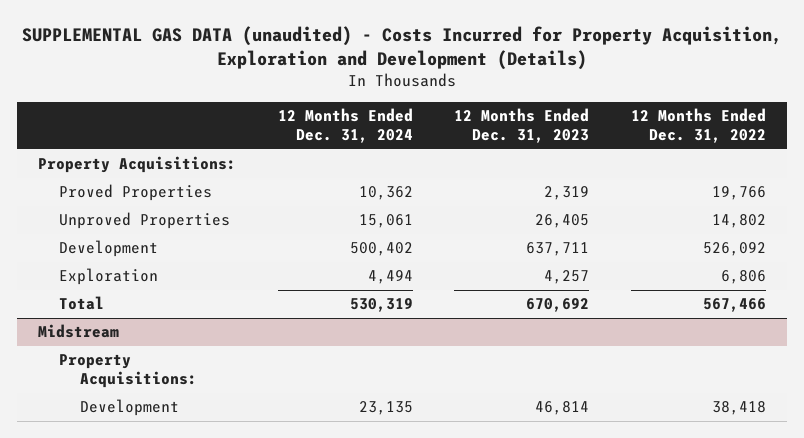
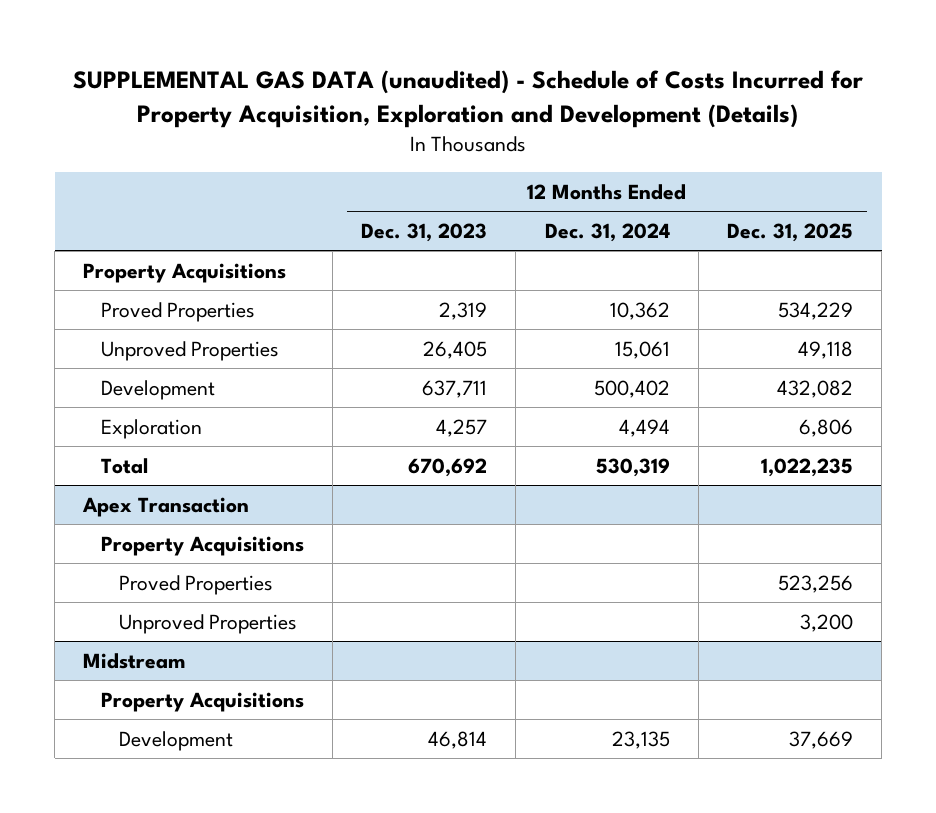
[21,25,782,71] SUPPLEMENTAL GAS DATA (unaudited) - Costs Incurred for Property Acquisition, Exploration and Development (Details) -> [73,70,864,128] SUPPLEMENTAL GAS DATA (unaudited) - Schedule of Costs Incurred for Property Acquisition, Exploration and Development (Details)
[631,108,767,144] 12 Months Ended Dec. 31, 2022 -> none
none -> [726,222,853,242] Dec. 31, 2025
[37,156,236,174] Property Acquisitions: -> [83,262,287,283] Property Acquisitions
none -> [82,496,250,517] Apex Transaction
none -> [100,535,304,556] Property Acquisitions
none -> [118,574,273,595] Proved Properties
none -> [118,613,297,634] Unproved Properties
[58,354,197,389] Property Acquisitions: -> [100,691,304,712] Property Acquisitions

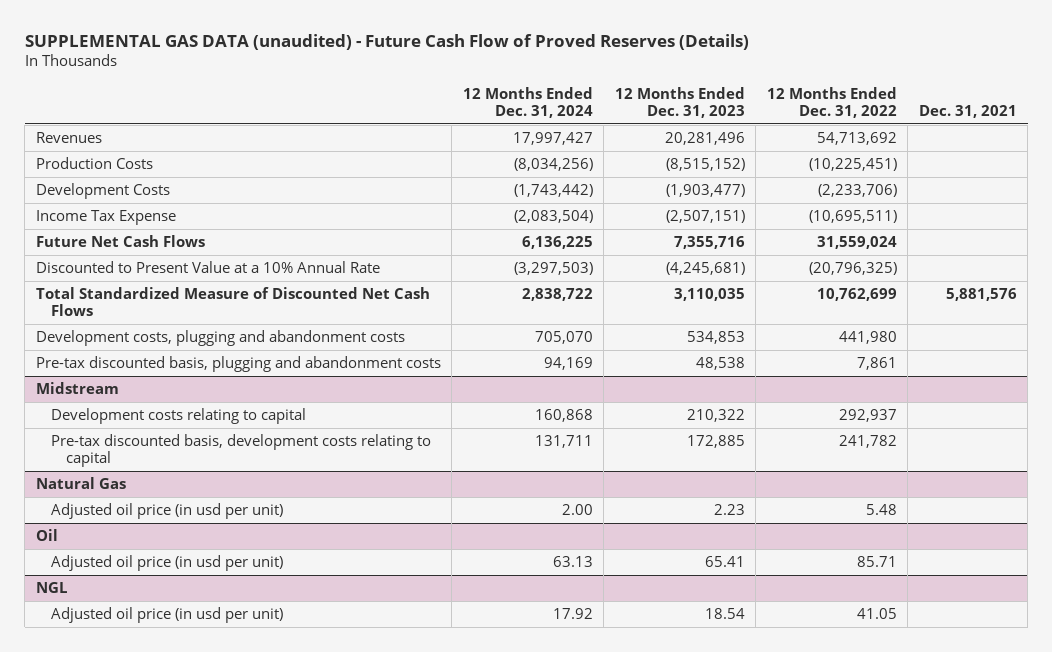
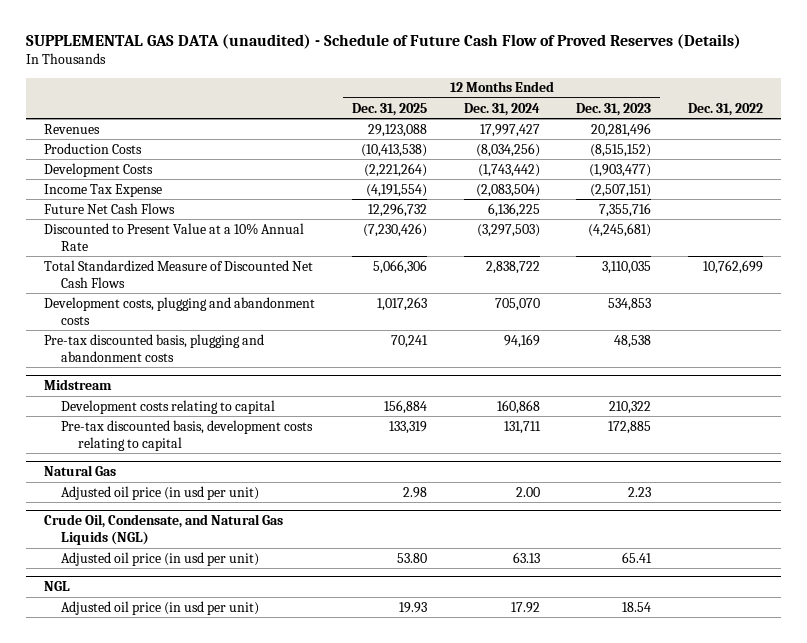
[24,33,749,50] SUPPLEMENTAL GAS DATA (unaudited) - Future Cash Flow of Proved Reserves (Details) -> [25,34,741,50] SUPPLEMENTAL GAS DATA (unaudited) - Schedule of Future Cash Flow of Proved Reserves (Details)
[766,86,897,119] 12 Months Ended Dec. 31, 2022 -> none
[918,105,1017,119] Dec. 31, 2021 -> none
none -> [351,102,427,116] Dec. 31, 2025
none -> [687,102,763,116] Dec. 31, 2022
[35,528,58,541] Oil -> [44,514,284,546] Crude Oil, Condensate, and Natural Gas Liquids (NGL)

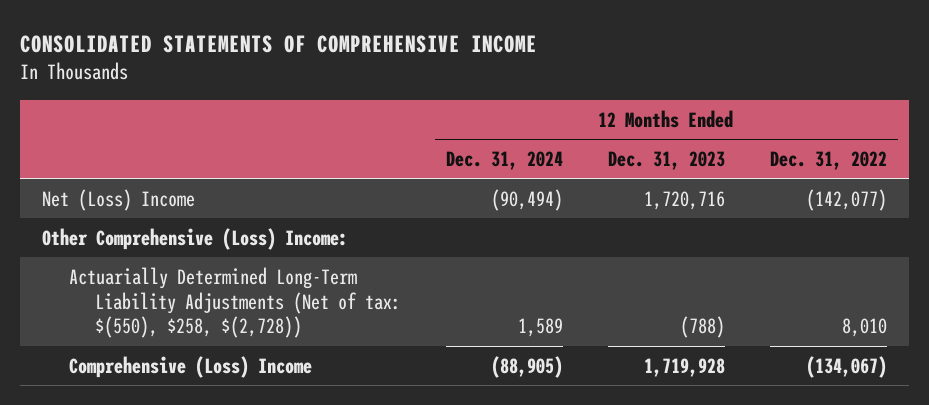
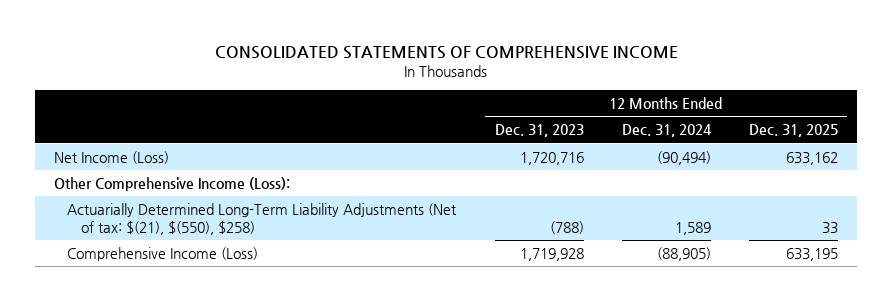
[769,151,887,171] Dec. 31, 2022 -> none
none -> [748,124,838,138] Dec. 31, 2025
[42,188,196,211] Net (Loss) Income -> [54,151,170,165] Net Income (Loss)
[42,227,349,250] Other Comprehensive (Loss) Income: -> [54,177,291,192] Other Comprehensive Income (Loss):
[68,266,402,339] Actuarially Determined Long-Term Liability Adjustments (Net of tax: $(550), $258, $(2,728)) -> [67,203,458,236] Actuarially Determined Long-Term Liability Adjustments (Net of tax: $(21), $(550), $258)
[68,355,312,378] Comprehensive (Loss) Income -> [67,247,259,262] Comprehensive Income (Loss)

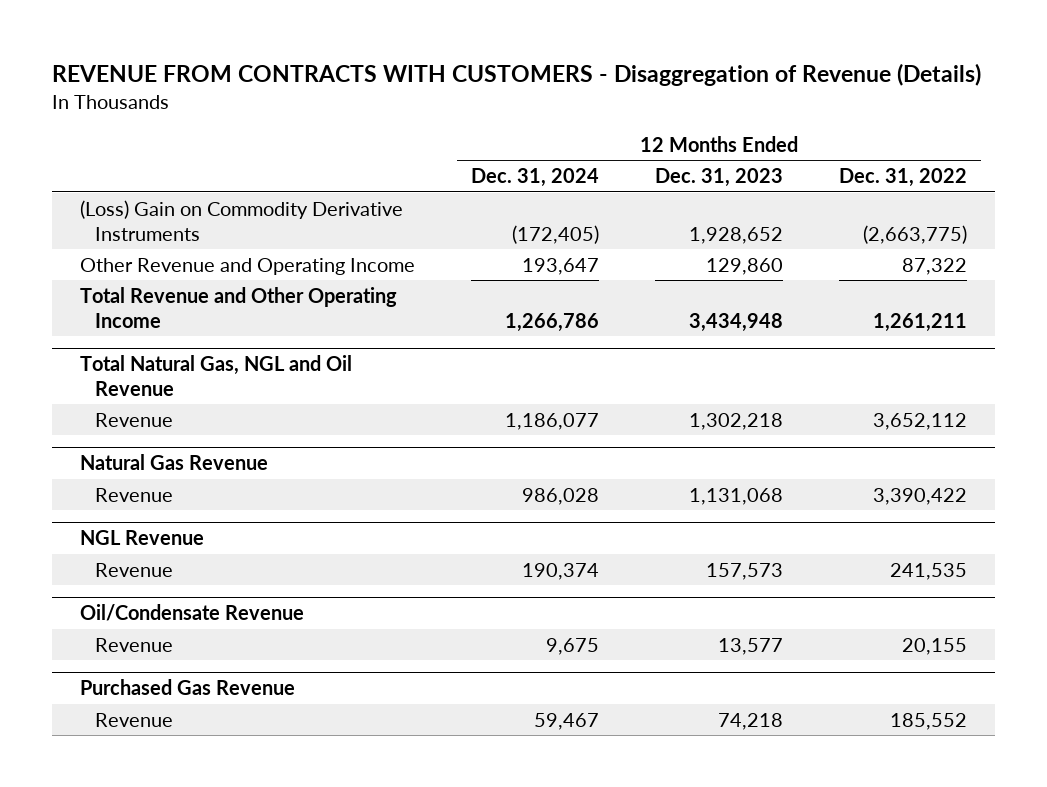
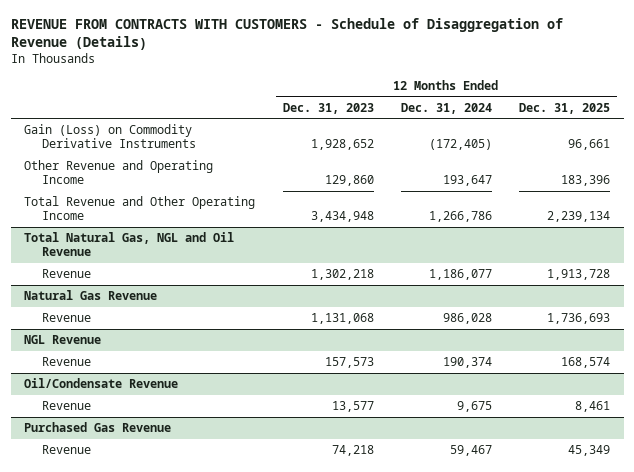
[51,63,981,87] REVENUE FROM CONTRACTS WITH CUSTOMERS - Disaggregation of Revenue (Details) -> [10,17,563,51] REVENUE FROM CONTRACTS WITH CUSTOMERS - Schedule of Disaggregation of Revenue (Details)
[839,168,968,188] Dec. 31, 2022 -> none
none -> [519,102,611,114] Dec. 31, 2025
[79,199,403,241] (Loss) Gain on Commodity Derivative Instruments -> [24,124,196,149] Gain (Loss) on Commodity Derivative Instruments

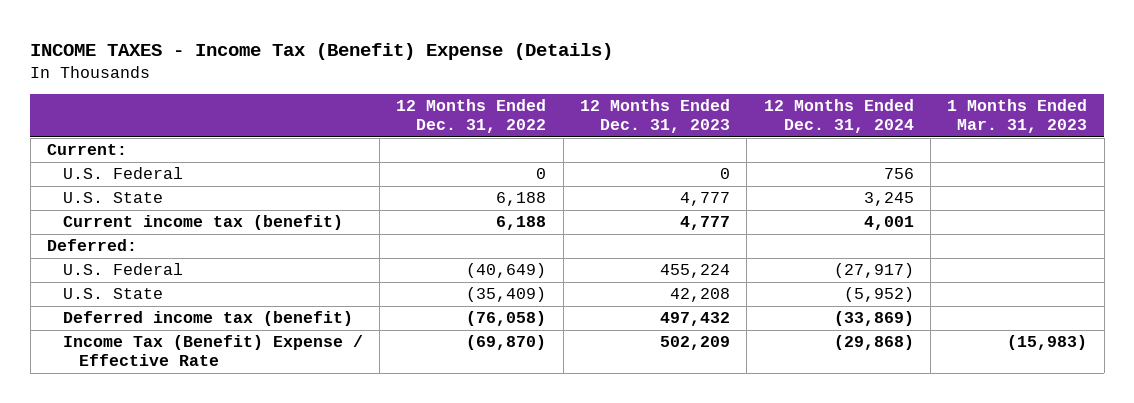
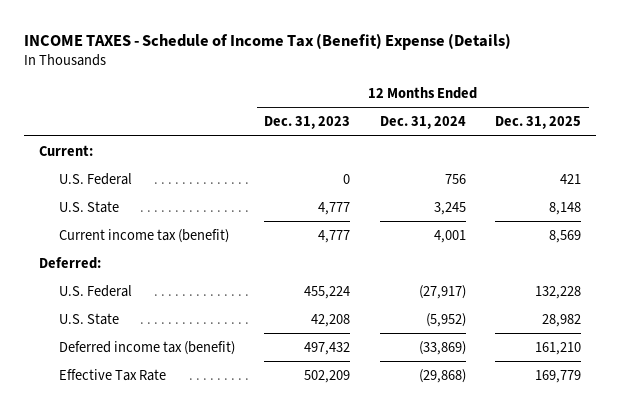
[30,42,614,60] INCOME TAXES - Income Tax (Benefit) Expense (Details) -> [23,33,511,51] INCOME TAXES - Schedule of Income Tax (Benefit) Expense (Details)
[396,99,547,134] 12 Months Ended Dec. 31, 2022 -> none
[947,99,1088,134] 1 Months Ended Mar. 31, 2023 -> none
none -> [495,116,582,130] Dec. 31, 2025
[62,335,363,367] Income Tax (Benefit) Expense / Effective Rate -> [58,368,166,381] Effective Tax Rate

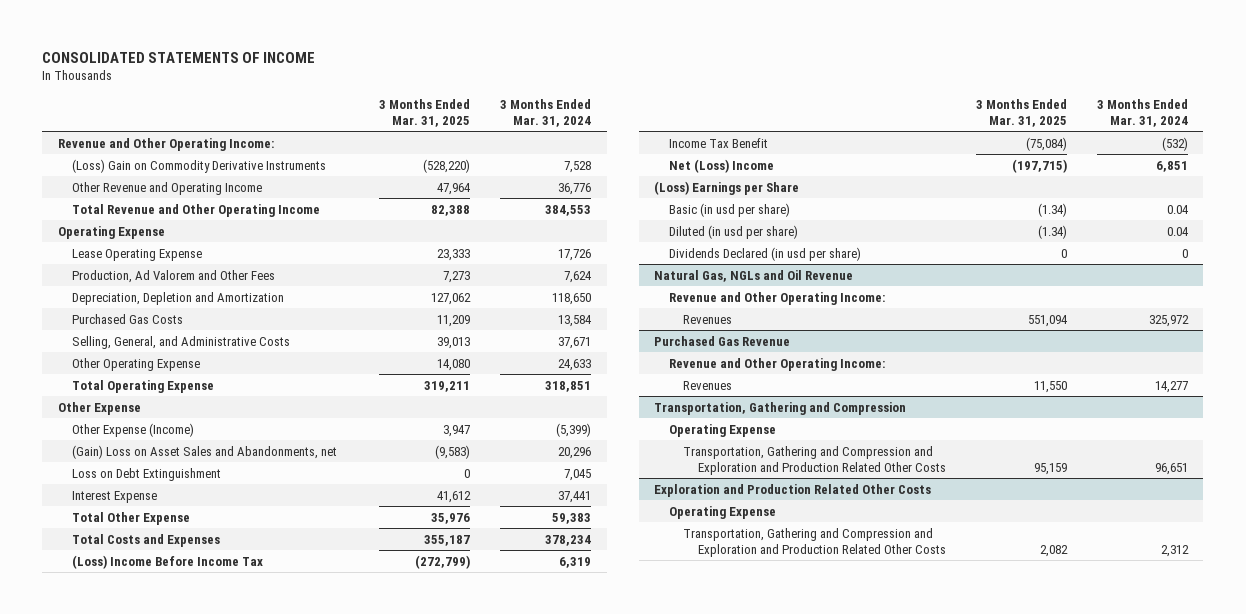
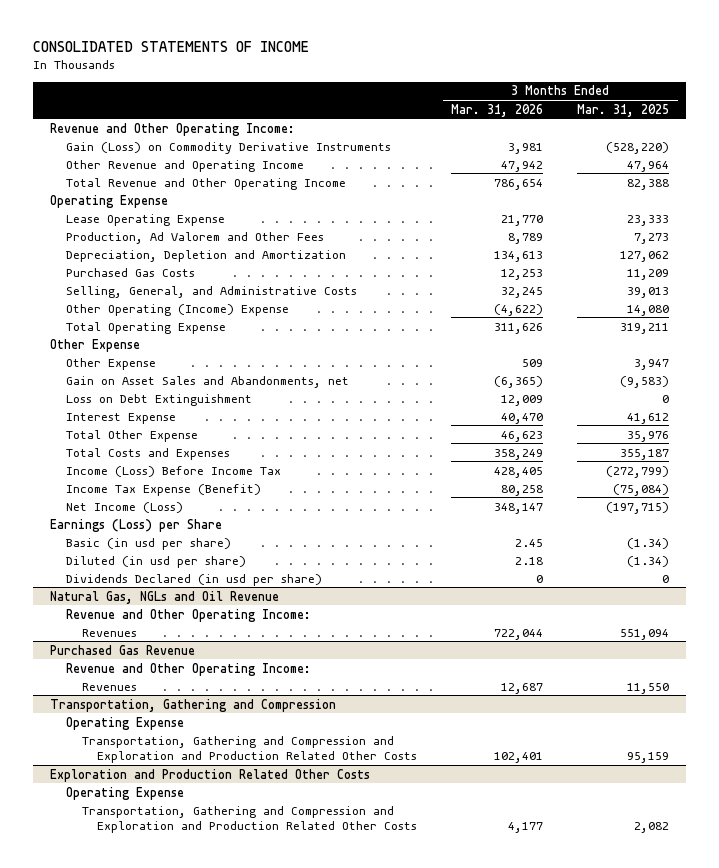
[500,98,592,127] 3 Months Ended Mar. 31, 2024 -> none
none -> [451,103,544,117] Mar. 31, 2026
[72,158,327,173] (Loss) Gain on Commodity Derivative Instruments -> [65,141,391,154] Gain (Loss) on Commodity Derivative Instruments
[72,357,201,371] Other Operating Expense -> [65,303,289,316] Other Operating (Income) Expense
[72,422,195,437] Other Expense (Income) -> [65,357,156,370] Other Expense
[72,444,338,459] (Gain) Loss on Asset Sales and Abandonments, net -> [65,375,349,388] Gain on Asset Sales and Abandonments, net
[72,554,264,569] (Loss) Income Before Income Tax -> [65,465,281,477] Income (Loss) Before Income Tax
[668,137,768,148] Income Tax Benefit -> [65,483,261,496] Income Tax Expense (Benefit)
[668,158,774,173] Net (Loss) Income -> [65,501,183,513] Net Income (Loss)
[654,180,800,195] (Loss) Earnings per Share -> [50,518,223,532] Earnings (Loss) per Share

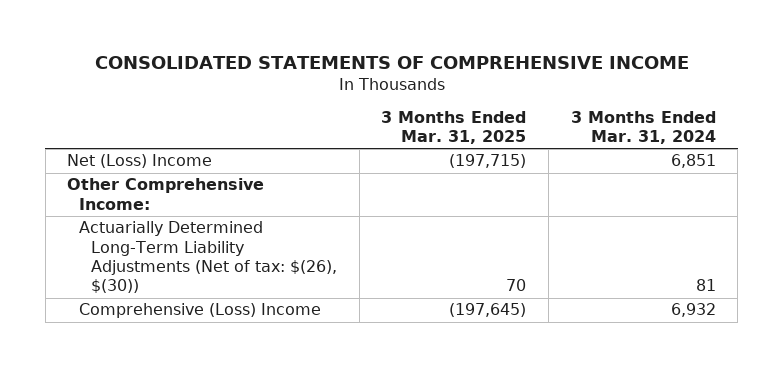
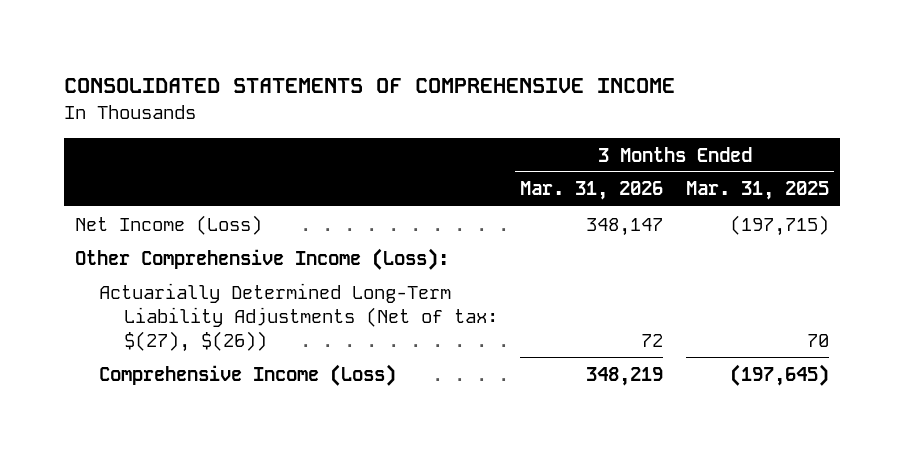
[570,110,716,144] 3 Months Ended Mar. 31, 2024 -> none
none -> [520,181,664,201] Mar. 31, 2026
[67,154,213,169] Net (Loss) Income -> [74,214,262,235] Net Income (Loss)
[67,178,265,210] Other Comprehensive Income: -> [74,247,449,270] Other Comprehensive Income (Loss):
[79,221,338,294] Actuarially Determined Long-Term Liability Adjustments (Net of tax: $(26), $(30)) -> [99,282,499,352] Actuarially Determined Long-Term Liability Adjustments (Net of tax: $(27), $(26))
[79,303,322,319] Comprehensive (Loss) Income -> [99,363,397,386] Comprehensive Income (Loss)

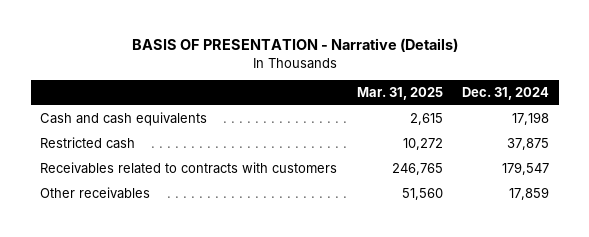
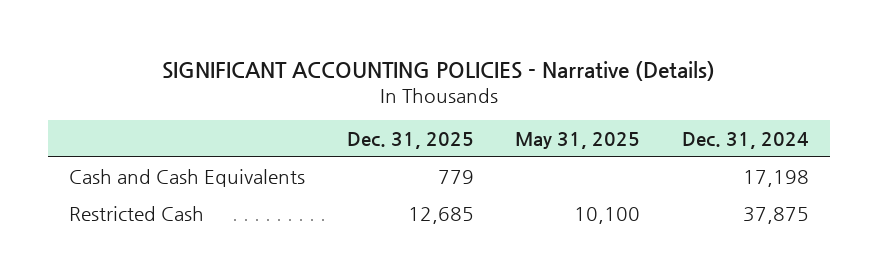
[131,38,458,53] BASIS OF PRESENTATION - Narrative (Details) -> [162,61,716,82] SIGNIFICANT ACCOUNTING POLICIES - Narrative (Details)
[356,87,443,101] Mar. 31, 2025 -> none
none -> [346,132,474,150] Dec. 31, 2025
none -> [515,132,641,150] May 31, 2025
[40,161,338,174] Receivables related to contracts with customers -> none
[40,186,151,199] Other receivables -> none
[40,111,208,126] Cash and cash equivalents -> [69,168,306,187] Cash and Cash Equivalents
[40,136,136,149] Restricted cash -> [69,205,205,221] Restricted Cash

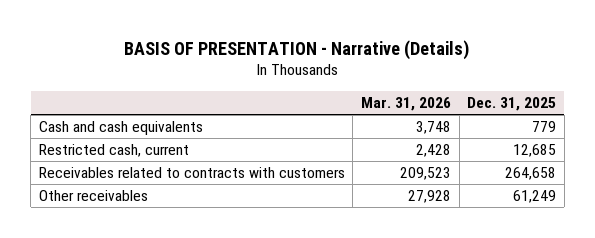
[162,61,716,82] SIGNIFICANT ACCOUNTING POLICIES - Narrative (Details) -> [124,39,470,60] BASIS OF PRESENTATION - Narrative (Details)
[515,132,641,150] May 31, 2025 -> none
[682,132,810,150] Dec. 31, 2024 -> none
none -> [360,97,451,112] Mar. 31, 2026
[69,168,306,187] Cash and Cash Equivalents -> [38,121,203,136] Cash and cash equivalents
[69,205,205,221] Restricted Cash -> [38,144,189,158] Restricted cash, current
none -> [38,167,345,179] Receivables related to contracts with customers
none -> [38,190,148,202] Other receivables

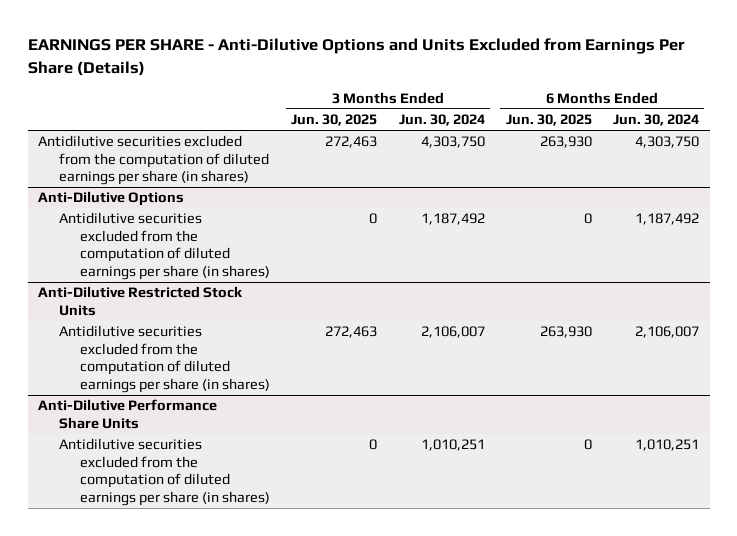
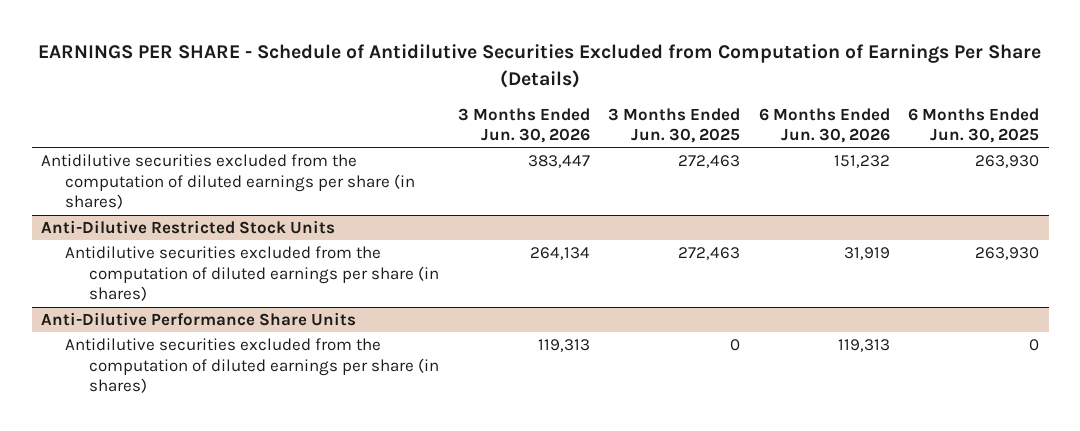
[27,38,685,76] EARNINGS PER SHARE - Anti-Dilutive Options and Units Excluded from Earnings Per Share (Details) -> [38,44,1042,88] EARNINGS PER SHARE - Schedule of Antidilutive Securities Excluded from Computation of Earnings Per Share (Details)
[398,114,485,127] Jun. 30, 2024 -> none
[612,114,699,127] Jun. 30, 2024 -> none
none -> [457,107,590,144] 3 Months Ended Jun. 30, 2026
none -> [758,107,890,144] 6 Months Ended Jun. 30, 2026
[38,191,185,207] Anti-Dilutive Options -> none
[59,212,271,280] Antidilutive securities excluded from the computation of diluted earnings per share (in shares) -> none

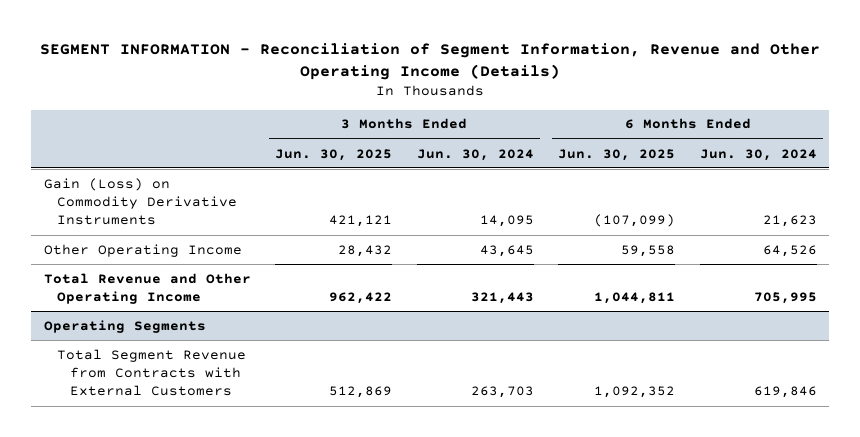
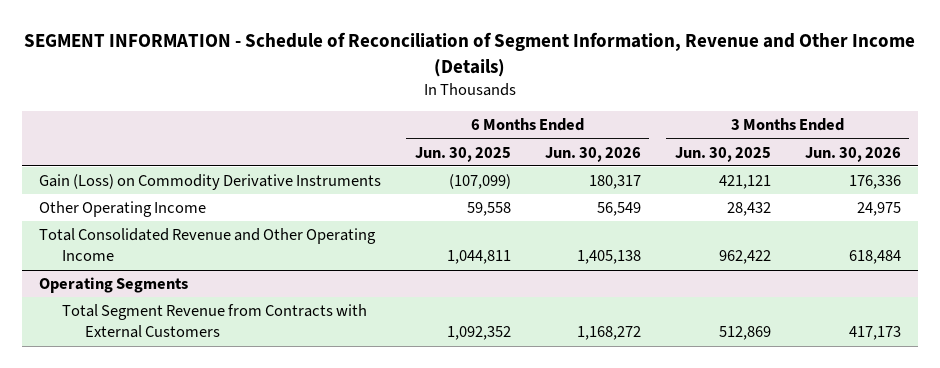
[40,42,821,80] SEGMENT INFORMATION - Reconciliation of Segment Information, Revenue and Other Operating Income (Details) -> [23,32,915,77] SEGMENT INFORMATION - Schedule of Reconciliation of Segment Information, Revenue and Other Income (Details)
[416,148,534,161] Jun. 30, 2024 -> none
[699,148,817,161] Jun. 30, 2024 -> none
none -> [544,146,641,162] Jun. 30, 2026
none -> [804,146,901,162] Jun. 30, 2026
[43,272,251,305] Total Revenue and Other Operating Income -> [38,228,376,262] Total Consolidated Revenue and Other Operating Income

